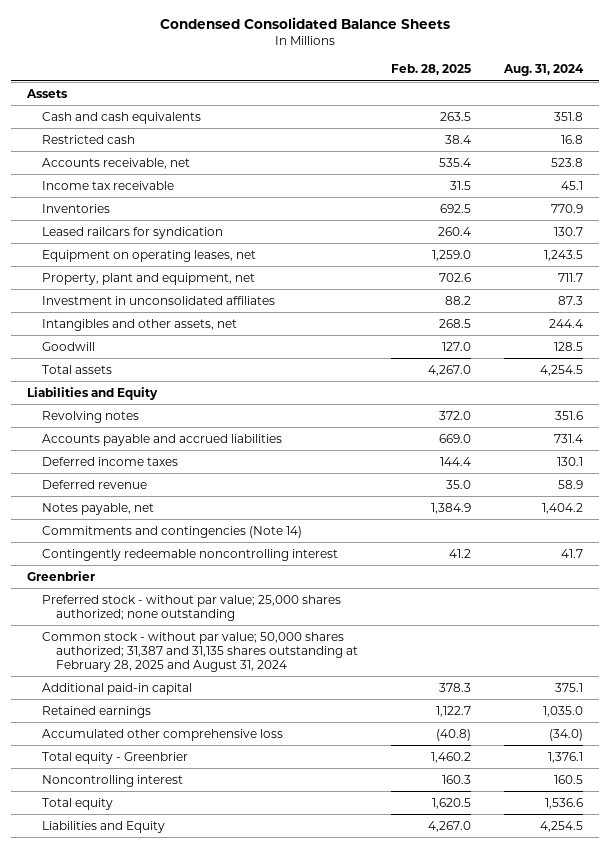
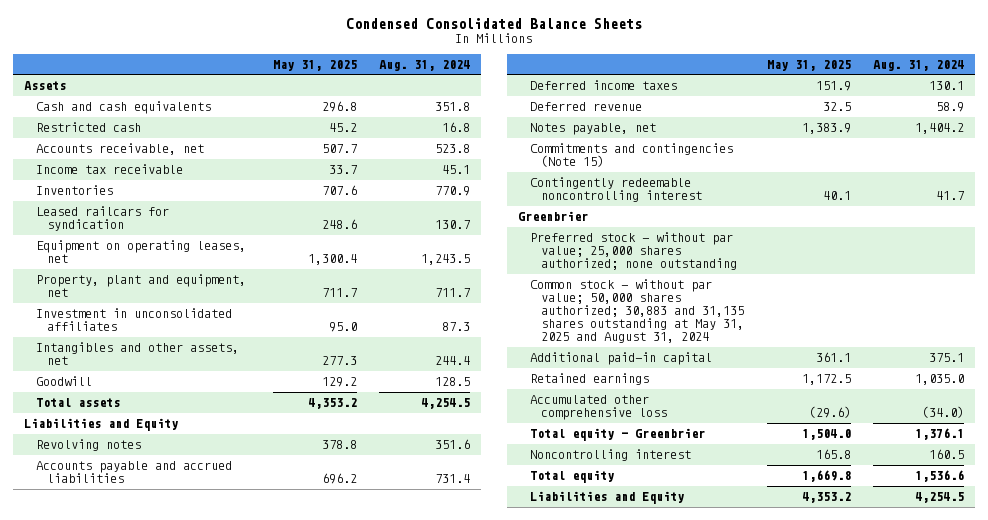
[390,64,471,76] Feb. 28, 2025 -> none
none -> [272,59,357,71] May 31, 2025
[41,525,302,538] Commitments and contingencies (Note 14) -> [529,143,733,168] Commitments and contingencies (Note 15)
[41,631,358,673] Common stock - without par value; 50,000 shares authorized; 31,387 and 31,135 shares outstanding at February 28, 2025 and August 31, 2024 -> [529,279,745,344] Common stock - without par value; 50,000 shares authorized; 30,883 and 31,135 shares outstanding at May 31, 2025 and August 31, 2024

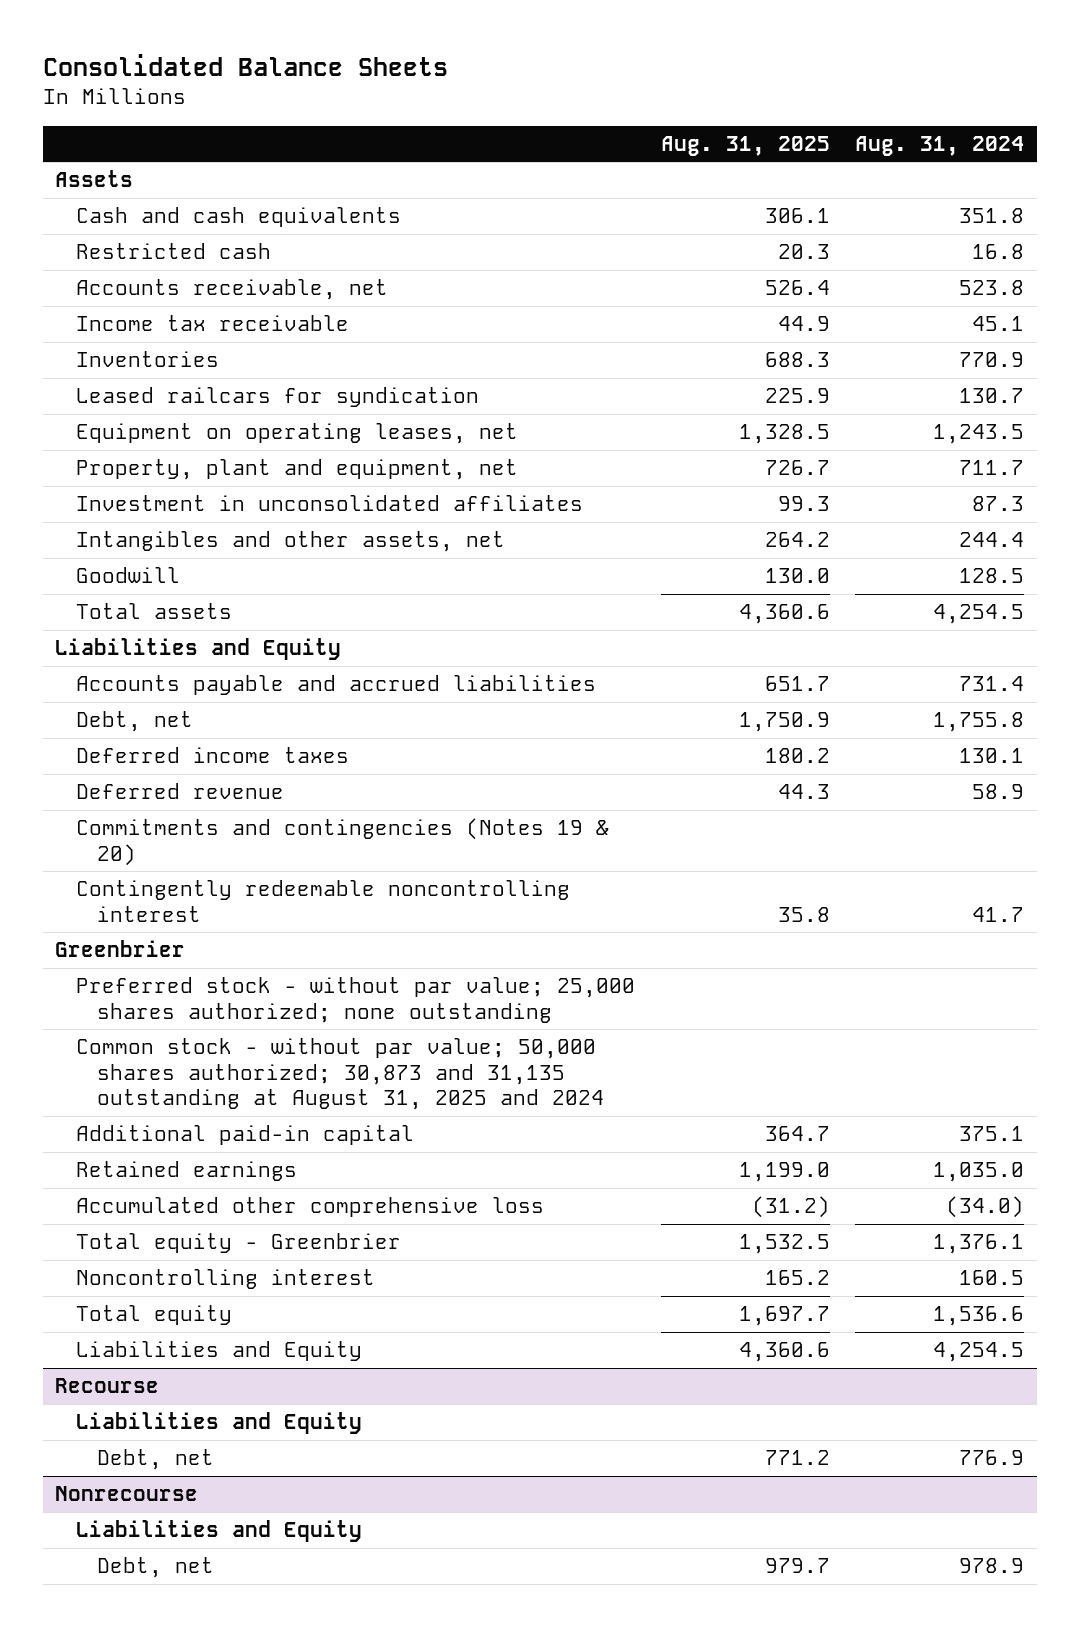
[346,18,643,30] Condensed Consolidated Balance Sheets -> [42,53,448,76] Consolidated Balance Sheets
[272,59,357,71] May 31, 2025 -> none
none -> [660,135,830,156] Aug. 31, 2025
[35,439,141,452] Revolving notes -> none
none -> [76,711,194,733] Debt, net
[529,123,656,136] Notes payable, net -> none
[529,143,733,168] Commitments and contingencies (Note 15) -> [76,818,610,866] Commitments and contingencies (Notes 19 & 20)
[529,279,745,344] Common stock - without par value; 50,000 shares authorized; 30,883 and 31,135 shares outstanding at May 31, 2025 and August 31, 2024 -> [76,1038,604,1111] Common stock - without par value; 50,000 shares authorized; 30,873 and 31,135 outstanding at August 31, 2025 and 2024
none -> [55,1378,160,1394] Recourse
none -> [76,1412,363,1435] Liabilities and Equity
none -> [96,1449,214,1471] Debt, net
none -> [55,1486,199,1502] Nonrecourse
none -> [76,1520,363,1543] Liabilities and Equity
none -> [96,1557,214,1579] Debt, net

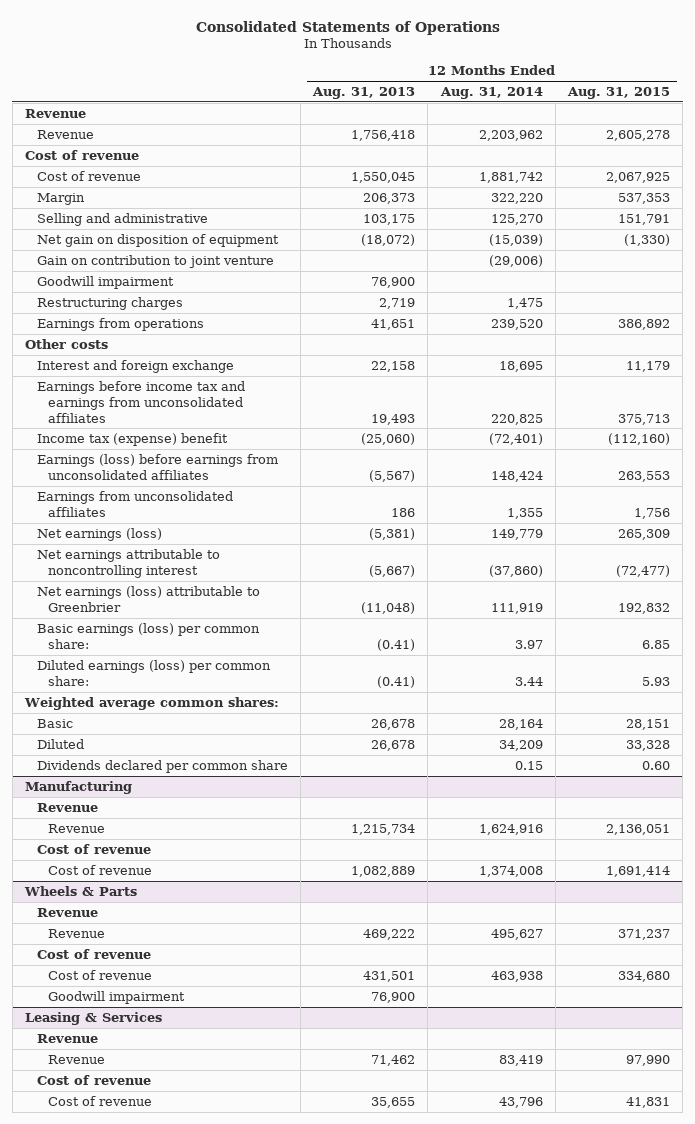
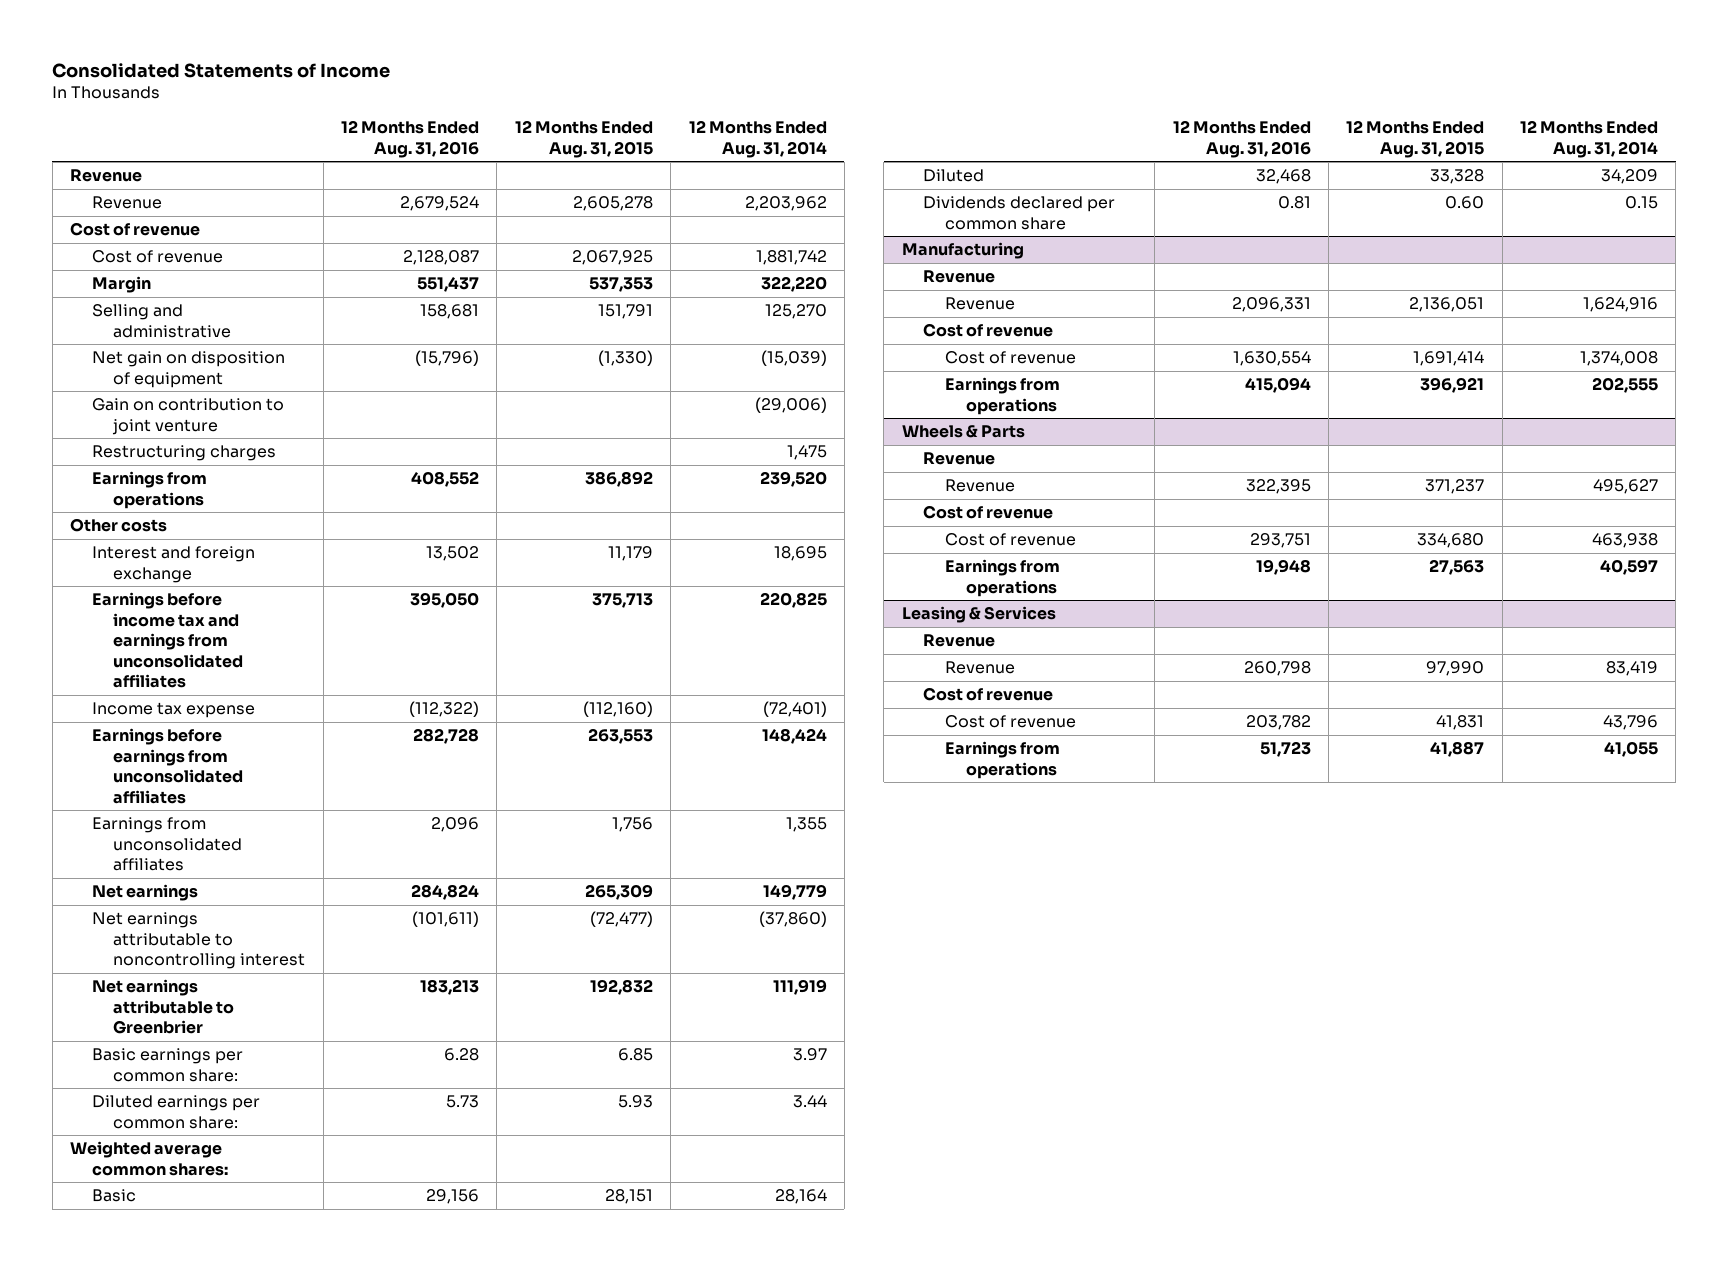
[195,20,500,35] Consolidated Statements of Operations -> [52,62,391,78] Consolidated Statements of Income
[312,87,416,100] Aug. 31, 2013 -> none
none -> [341,120,480,158] 12 Months Ended Aug. 31, 2016
[36,275,174,289] Goodwill impairment -> none
[36,432,228,446] Income tax (expense) benefit -> [91,702,255,719] Income tax expense
[36,453,278,480] Earnings (loss) before earnings from unconsolidated affiliates -> [91,728,244,804] Earnings before earnings from unconsolidated affiliates
[36,527,162,541] Net earnings (loss) -> [91,884,198,902] Net earnings
[36,585,260,612] Net earnings (loss) attributable to Greenbrier -> [91,979,235,1035] Net earnings attributable to Greenbrier
[36,622,260,649] Basic earnings (loss) per common share: -> [91,1048,243,1082] Basic earnings per common share:
[36,659,271,686] Diluted earnings (loss) per common share: -> [91,1095,260,1129] Diluted earnings per common share:
none -> [944,377,1060,415] Earnings from operations
[48,990,186,1004] Goodwill impairment -> none
none -> [944,559,1060,597] Earnings from operations
none -> [944,741,1060,779] Earnings from operations

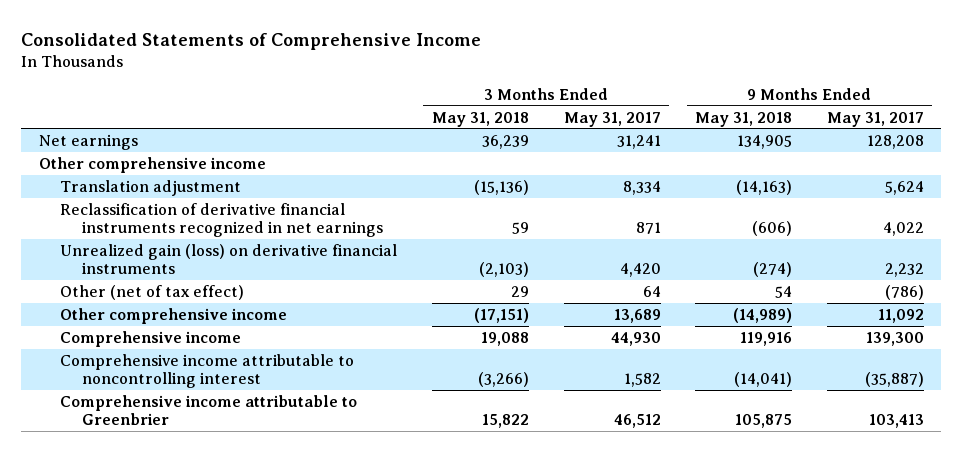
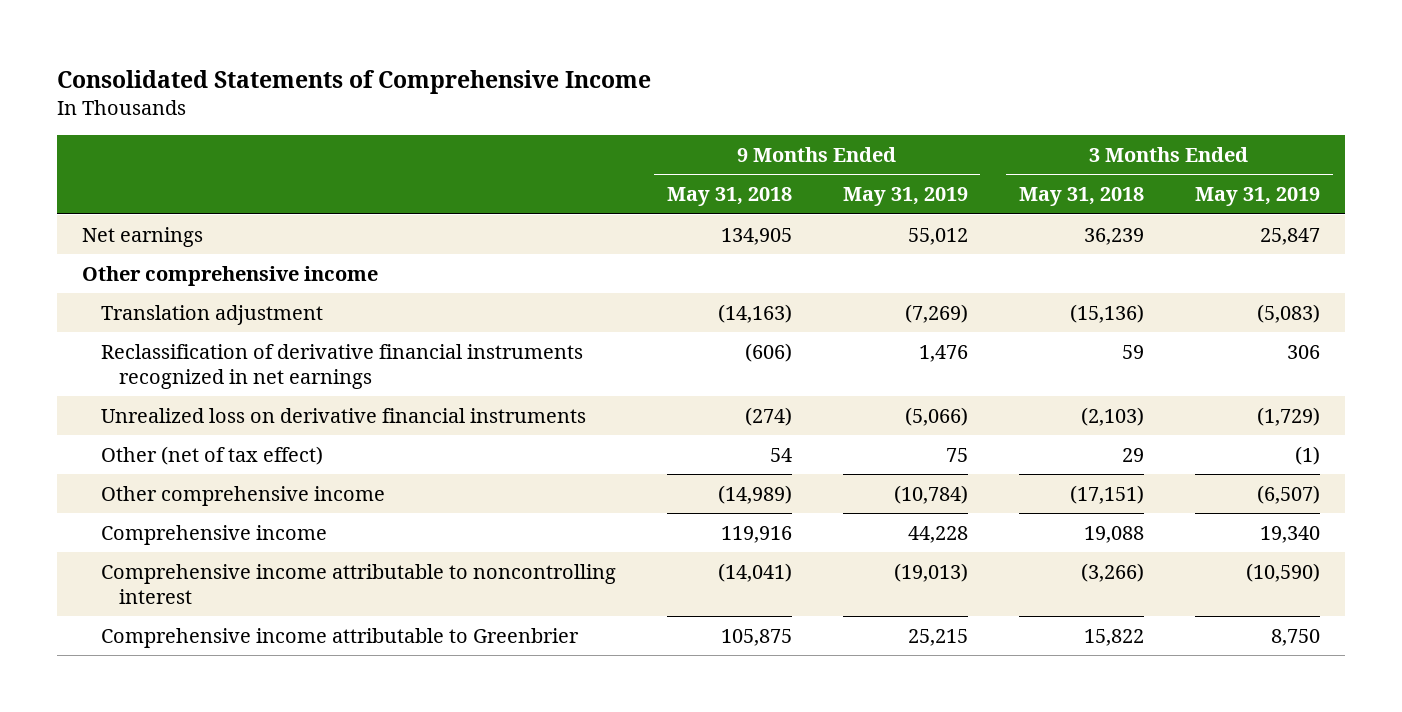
[563,111,661,127] May 31, 2017 -> none
[826,111,924,127] May 31, 2017 -> none
none -> [842,187,968,207] May 31, 2019
none -> [1194,187,1320,207] May 31, 2019
[60,243,398,275] Unrealized gain (loss) on derivative financial instruments -> [100,407,586,423] Unrealized loss on derivative financial instruments

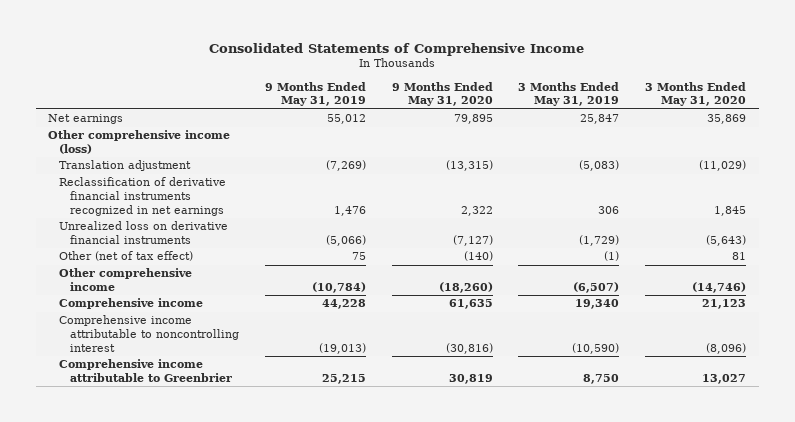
[666,187,792,207] May 31, 2018 -> none
[1018,187,1144,207] May 31, 2018 -> none
none -> [391,81,493,107] 9 Months Ended May 31, 2020
none -> [645,81,747,107] 3 Months Ended May 31, 2020
[82,265,379,286] Other comprehensive income -> [48,130,231,155] Other comprehensive income (loss)

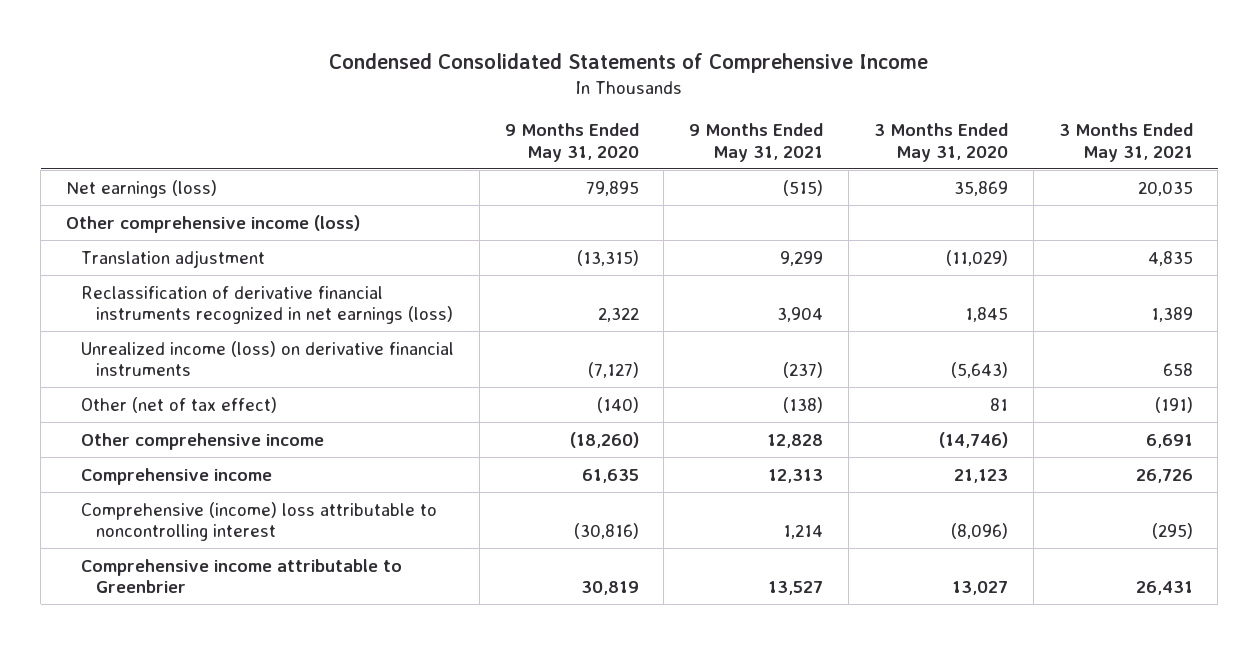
[209,42,585,56] Consolidated Statements of Comprehensive Income -> [329,53,929,74] Condensed Consolidated Statements of Comprehensive Income
[264,81,366,107] 9 Months Ended May 31, 2019 -> none
[518,81,620,107] 3 Months Ended May 31, 2019 -> none
none -> [689,122,824,162] 9 Months Ended May 31, 2021
none -> [1058,122,1193,162] 3 Months Ended May 31, 2021
[48,114,124,125] Net earnings -> [65,179,217,198] Net earnings (loss)
[59,177,227,216] Reclassification of derivative financial instruments recognized in net earnings -> [80,285,453,325] Reclassification of derivative financial instruments recognized in net earnings (loss)
[59,221,229,245] Unrealized loss on derivative financial instruments -> [80,340,454,377] Unrealized income (loss) on derivative financial instruments
[59,315,239,352] Comprehensive income attributable to noncontrolling interest -> [80,501,437,542] Comprehensive (income) loss attributable to noncontrolling interest

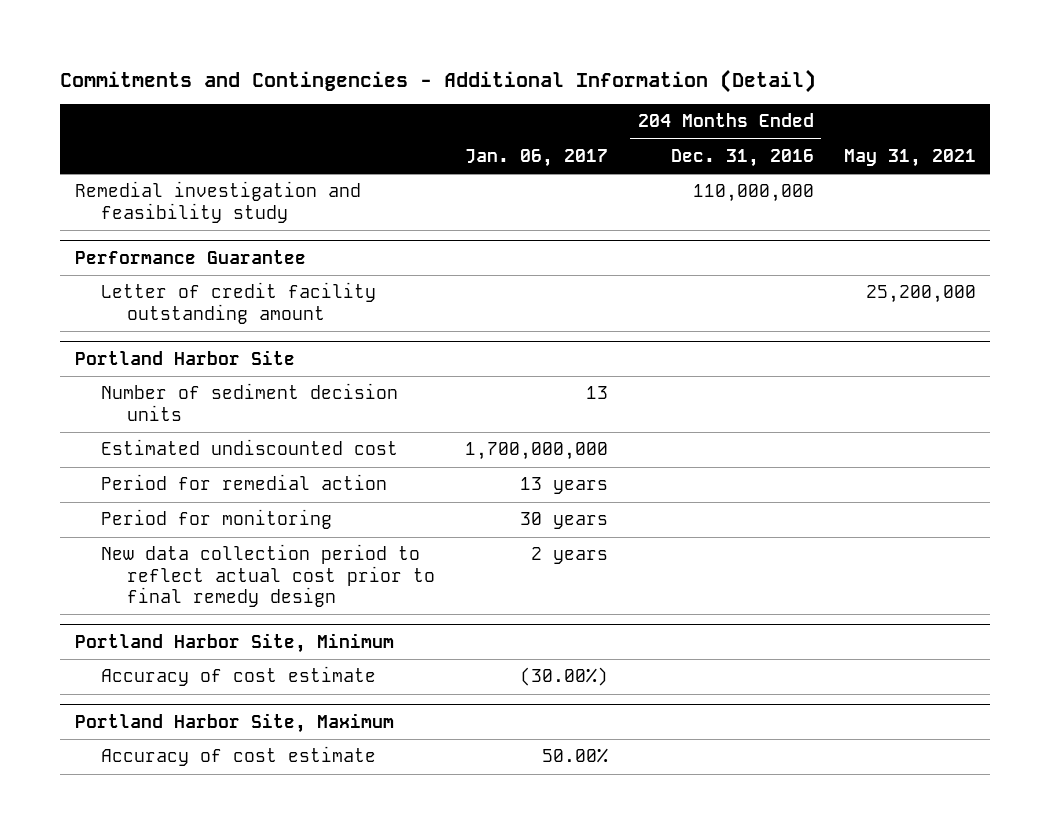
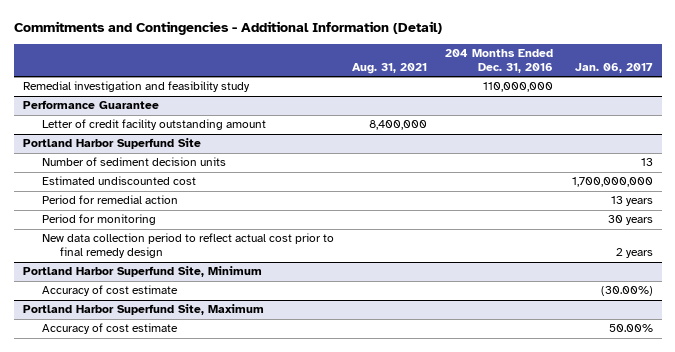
[843,148,976,167] May 31, 2021 -> none
none -> [351,63,427,75] Aug. 31, 2021
[74,350,295,366] Portland Harbor Site -> [22,138,201,150] Portland Harbor Superfund Site
[74,633,394,654] Portland Harbor Site, Minimum -> [22,266,262,278] Portland Harbor Superfund Site, Minimum
[74,713,394,734] Portland Harbor Site, Maximum -> [22,304,264,316] Portland Harbor Superfund Site, Maximum

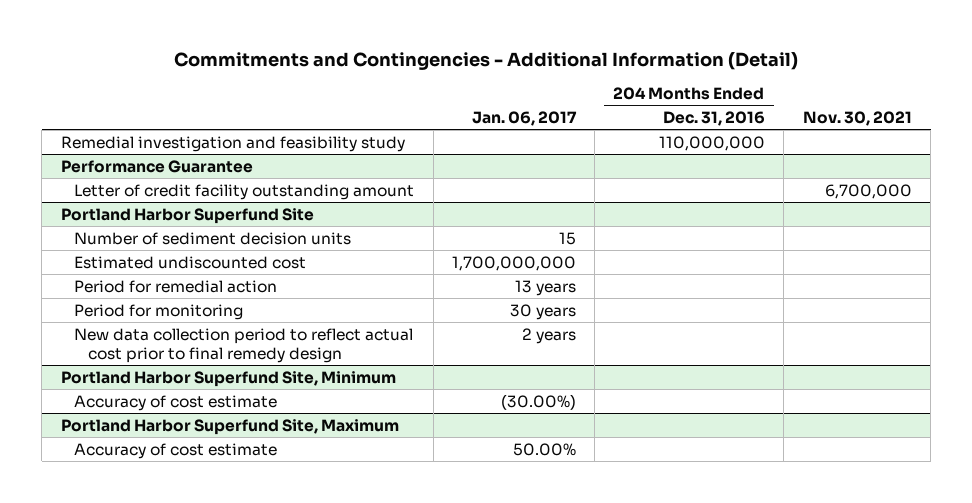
[351,63,427,75] Aug. 31, 2021 -> none
none -> [802,110,912,126] Nov. 30, 2021
[640,158,653,167] 13 -> [558,231,576,245] 15

